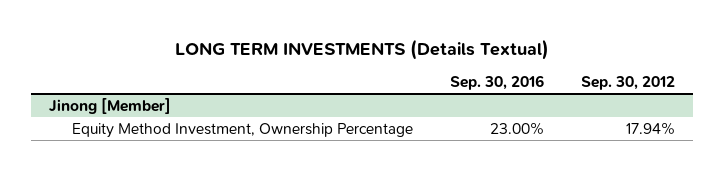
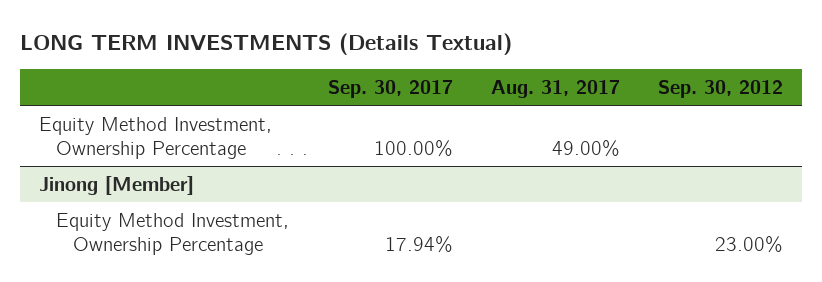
[449,75,544,91] Sep. 30, 2016 -> none
none -> [327,79,453,98] Sep. 30, 2017
none -> [490,79,620,98] Aug. 31, 2017
none -> [39,116,273,160] Equity Method Investment, Ownership Percentage
[625,121,675,135] 17.94% -> [715,236,784,254] 23.00%

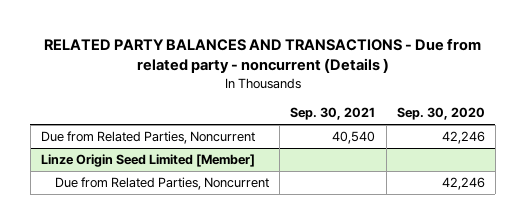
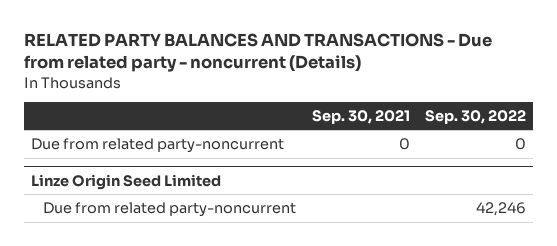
[43,38,481,74] RELATED PARTY BALANCES AND TRANSACTIONS - Due from related party - noncurrent (Details ) -> [23,32,492,73] RELATED PARTY BALANCES AND TRANSACTIONS - Due from related party - noncurrent (Details)
[396,106,485,120] Sep. 30, 2020 -> none
none -> [424,109,526,124] Sep. 30, 2022
[41,131,256,145] Due from Related Parties, Noncurrent -> [31,138,285,154] Due from related party-noncurrent
[332,131,376,145] 40,540 -> [398,138,410,151] 0
[41,154,256,168] Linze Origin Seed Limited [Member] -> [31,173,222,190] Linze Origin Seed Limited
[54,177,269,191] Due from Related Parties, Noncurrent -> [43,202,297,218] Due from related party-noncurrent

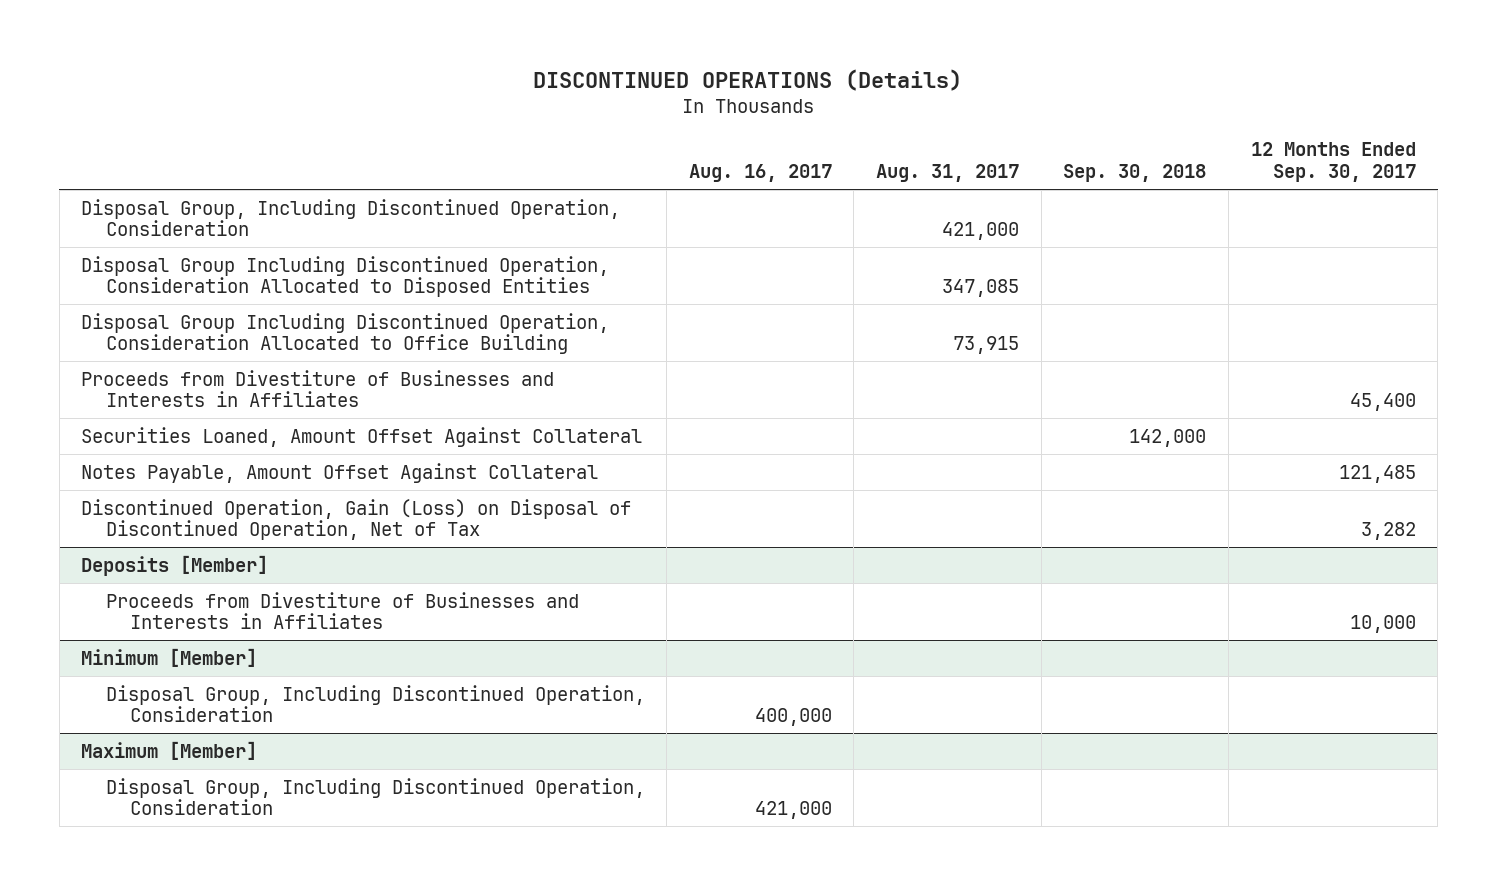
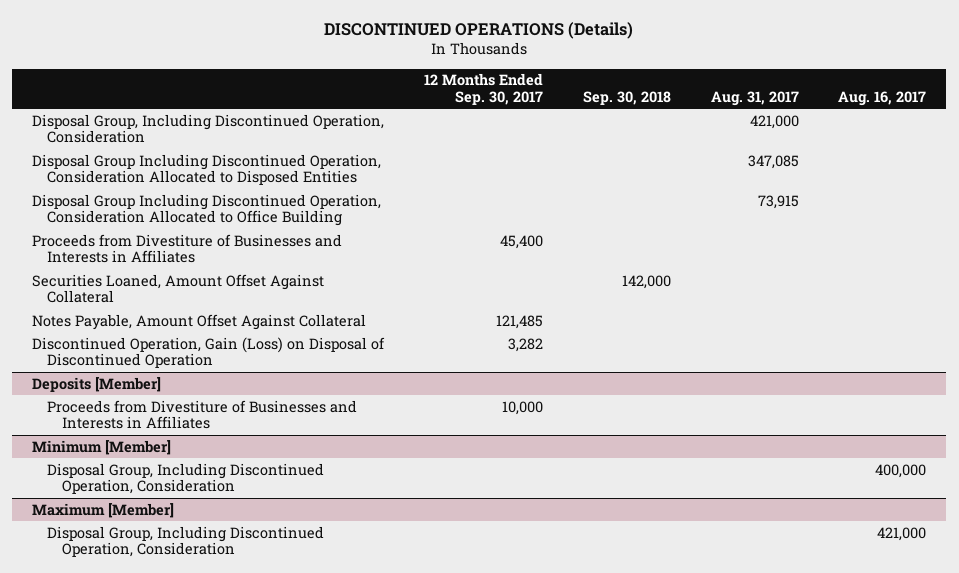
[81,498,632,541] Discontinued Operation, Gain (Loss) on Disposal of Discontinued Operation, Net of Tax -> [32,336,386,369] Discontinued Operation, Gain (Loss) on Disposal of Discontinued Operation

